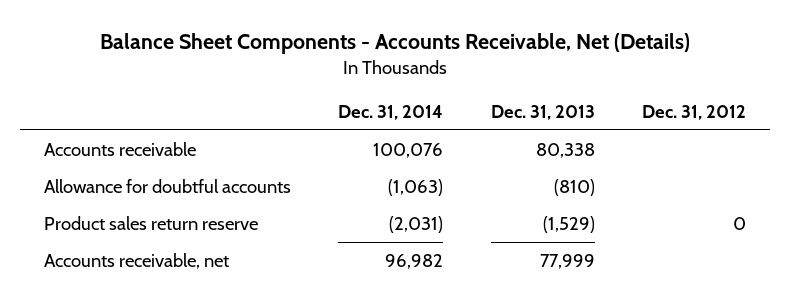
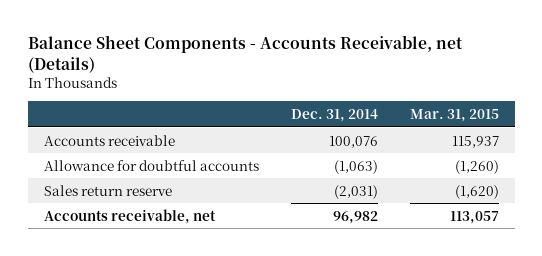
[100,33,691,55] Balance Sheet Components - Accounts Receivable, Net (Details) -> [27,34,463,73] Balance Sheet Components - Accounts Receivable, net (Details)
[490,104,595,120] Dec. 31, 2013 -> none
[642,104,747,120] Dec. 31, 2012 -> none
none -> [409,108,499,122] Mar. 31, 2015
[43,215,258,230] Product sales return reserve -> [43,184,172,196] Sales return reserve

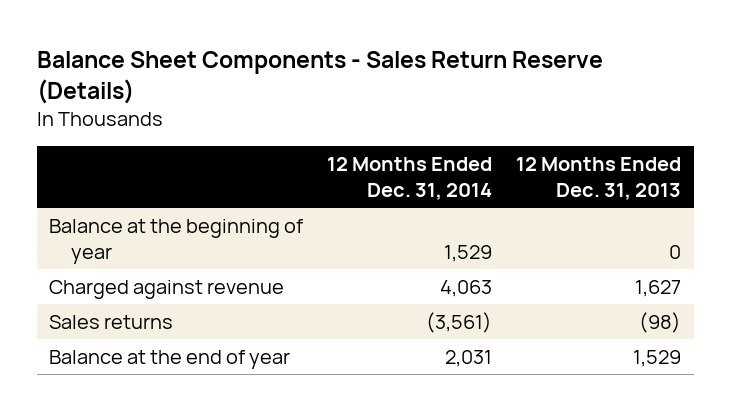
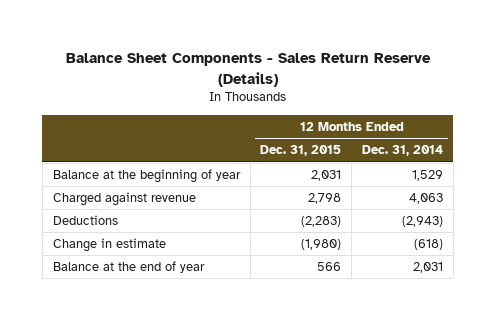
[516,157,682,201] 12 Months Ended Dec. 31, 2013 -> none
none -> [260,145,342,157] Dec. 31, 2015
[49,315,174,330] Sales returns -> none
none -> [52,215,118,226] Deductions
none -> [52,238,166,253] Change in estimate

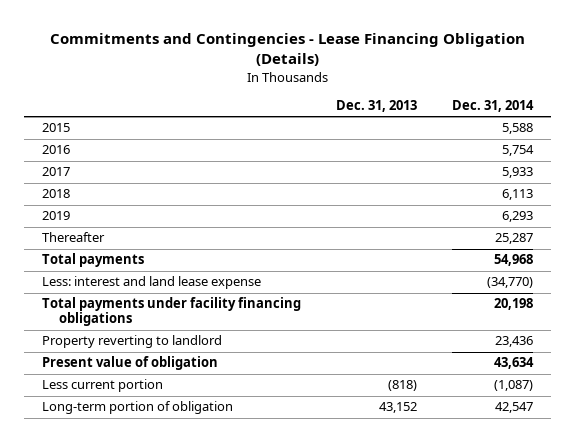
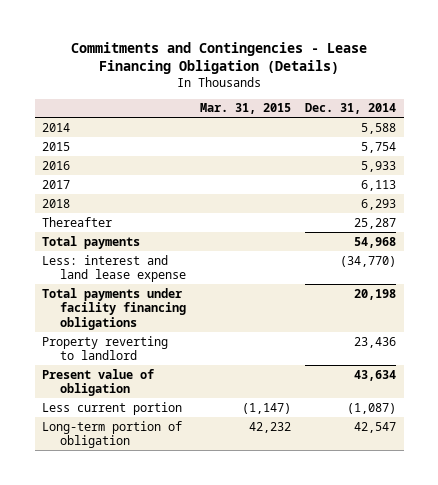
[336,99,418,112] Dec. 31, 2013 -> none
none -> [200,103,292,115] Mar. 31, 2015
[41,211,70,221] 2019 -> none
none -> [41,122,70,132] 2014
[502,123,534,135] 5,588 -> [361,141,397,153] 5,754
[502,145,535,157] 5,754 -> [361,160,397,172] 5,933
[502,167,534,179] 5,933 -> [361,179,397,191] 6,113
[502,189,534,201] 6,113 -> [361,198,397,210] 6,293

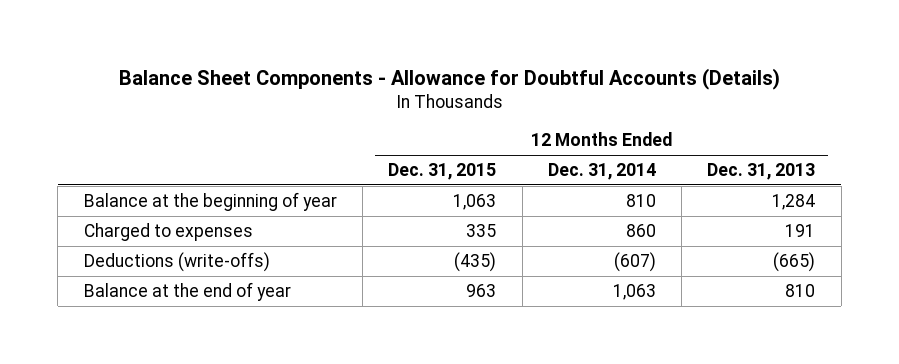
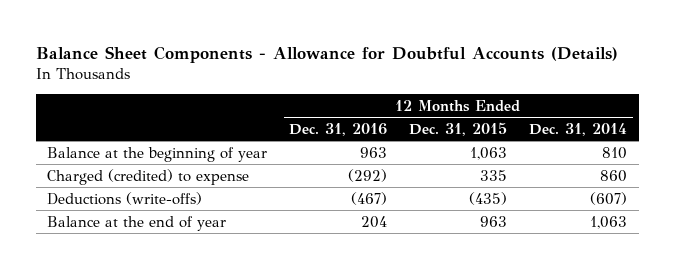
[707,163,816,181] Dec. 31, 2013 -> none
none -> [289,123,388,137] Dec. 31, 2016
[83,223,253,242] Charged to expenses -> [46,168,249,185] Charged (credited) to expense

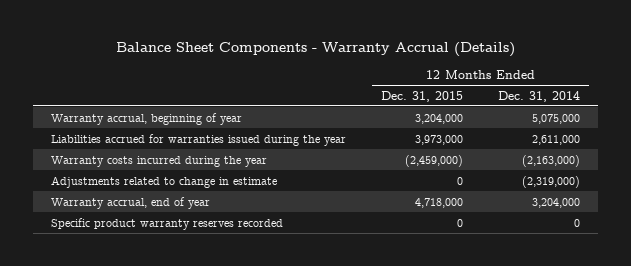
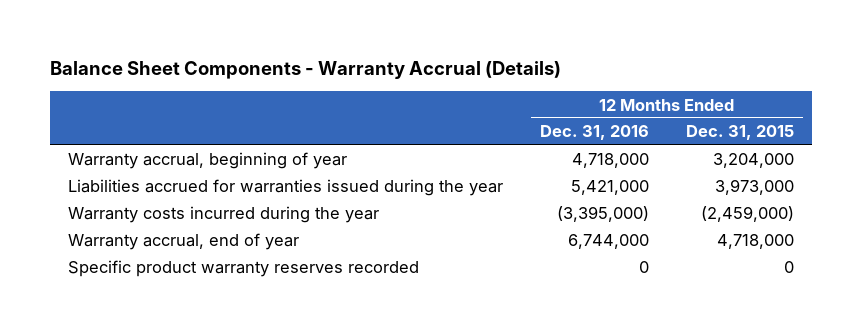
[498,90,581,102] Dec. 31, 2014 -> none
none -> [540,125,650,141] Dec. 31, 2016
[50,175,277,188] Adjustments related to change in estimate -> none

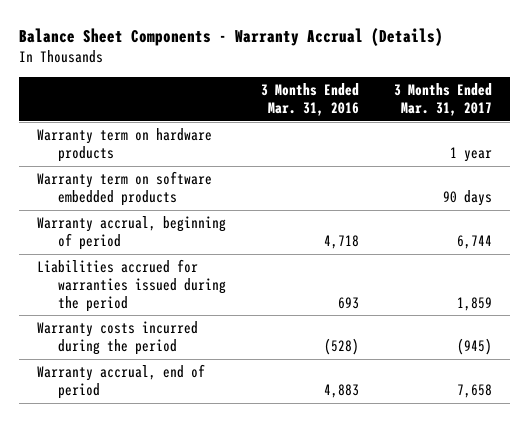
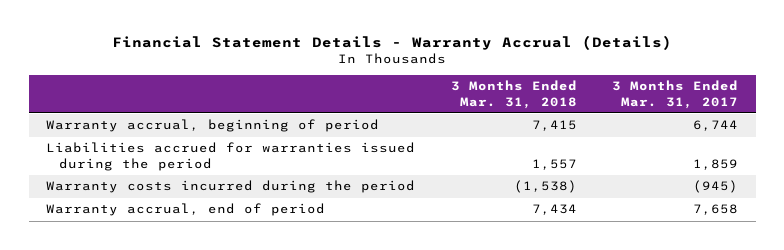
[19,28,444,47] Balance Sheet Components - Warranty Accrual (Details) -> [112,35,673,51] Financial Statement Details - Warranty Accrual (Details)
[261,83,360,117] 3 Months Ended Mar. 31, 2016 -> none
none -> [450,80,577,109] 3 Months Ended Mar. 31, 2018
[36,128,212,162] Warranty term on hardware products -> none
[36,171,212,206] Warranty term on software embedded products -> none

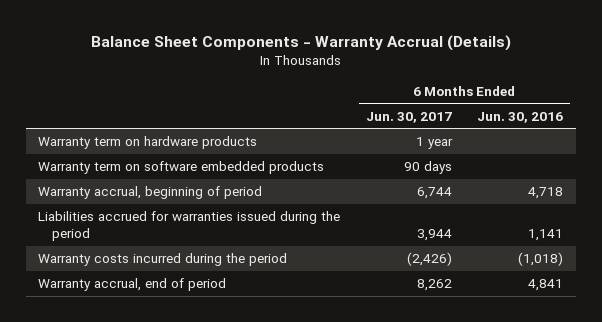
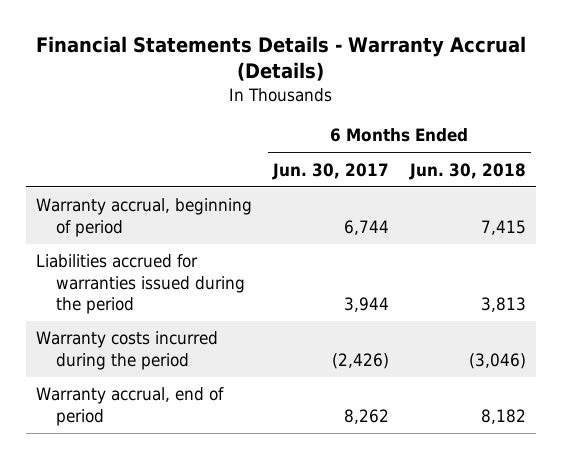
[90,34,511,51] Balance Sheet Components - Warranty Accrual (Details) -> [35,35,526,82] Financial Statements Details - Warranty Accrual (Details)
[477,111,564,123] Jun. 30, 2016 -> none
none -> [408,162,526,180] Jun. 30, 2018
[38,136,258,150] Warranty term on hardware products -> none
[38,161,325,175] Warranty term on software embedded products -> none

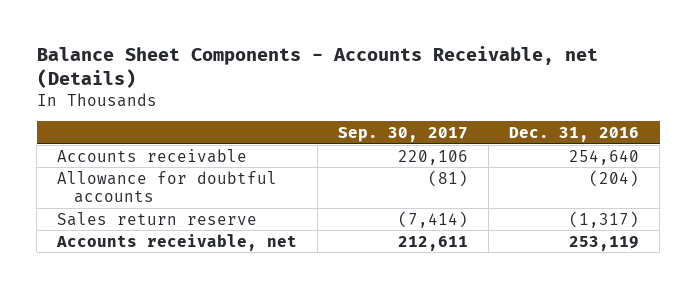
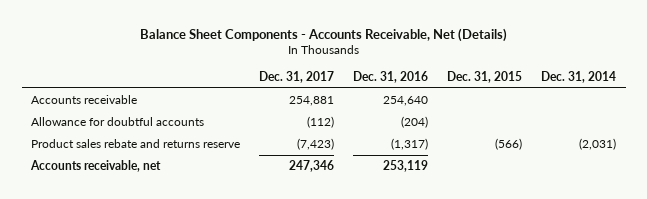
[36,45,598,88] Balance Sheet Components - Accounts Receivable, net (Details) -> [139,28,507,43] Balance Sheet Components - Accounts Receivable, Net (Details)
[338,127,469,143] Sep. 30, 2017 -> none
none -> [259,70,335,83] Dec. 31, 2017
none -> [447,70,523,83] Dec. 31, 2015
none -> [541,70,617,83] Dec. 31, 2014
[57,211,258,226] Sales return reserve -> [31,139,241,149] Product sales rebate and returns reserve

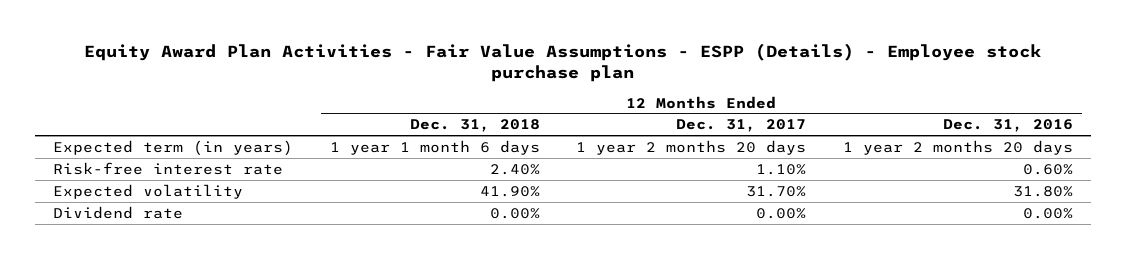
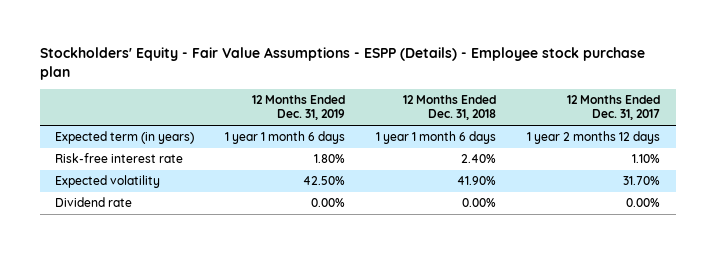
[83,42,1041,83] Equity Award Plan Activities - Fair Value Assumptions - ESPP (Details) - Employee stock purchase plan -> [39,47,645,80] Stockholders' Equity - Fair Value Assumptions - ESPP (Details) - Employee stock purchase plan
[942,119,1073,133] Dec. 31, 2016 -> none
none -> [252,94,346,121] 12 Months Ended Dec. 31, 2019
[576,139,807,155] 1 year 2 months 20 days -> [527,131,661,145] 1 year 2 months 12 days

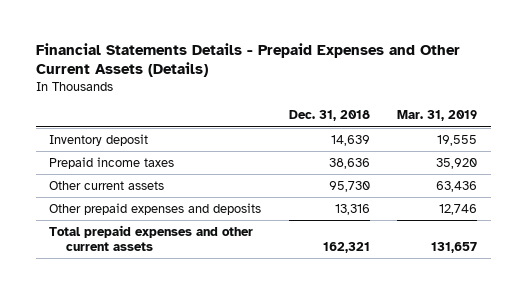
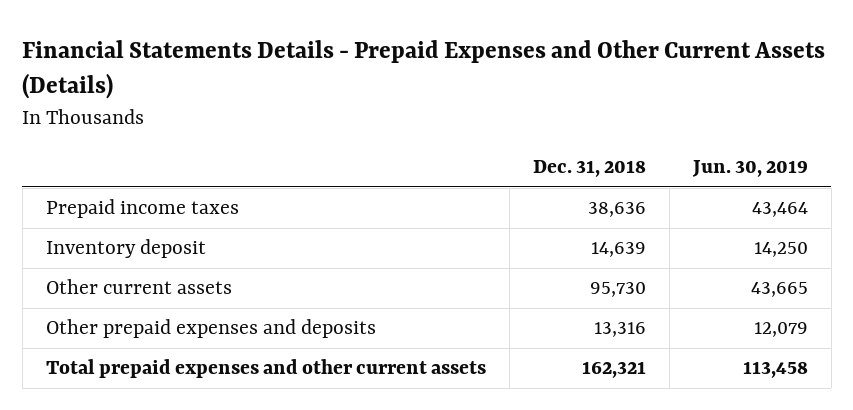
[397,110,478,122] Mar. 31, 2019 -> none
none -> [691,160,808,178] Jun. 30, 2019
[49,133,149,146] Inventory deposit -> [45,239,206,259] Inventory deposit

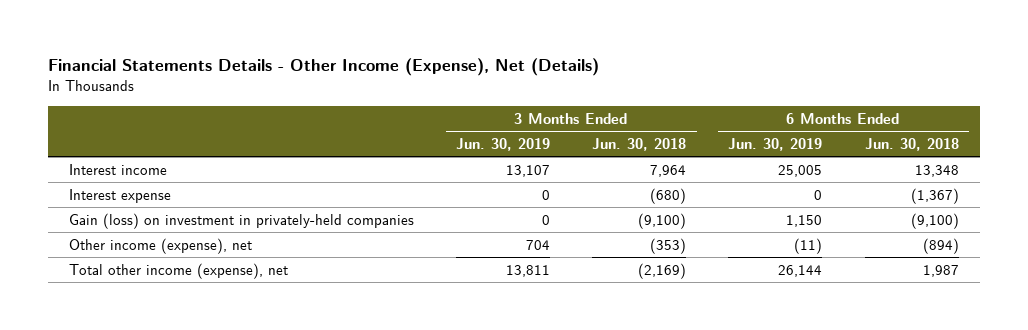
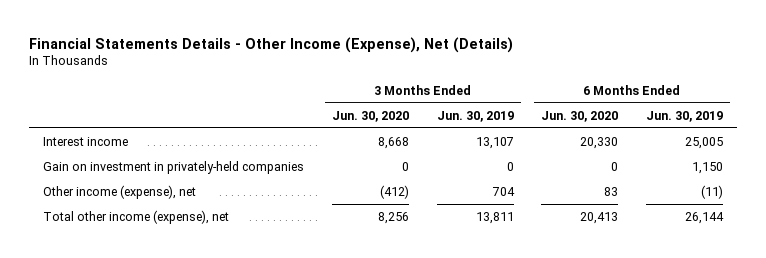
[592,137,687,151] Jun. 30, 2018 -> none
[864,137,959,151] Jun. 30, 2018 -> none
none -> [331,110,409,122] Jun. 30, 2020
none -> [541,110,619,122] Jun. 30, 2020
[68,188,171,203] Interest expense -> none
[68,212,414,229] Gain (loss) on investment in privately-held companies -> [43,160,305,174] Gain on investment in privately-held companies

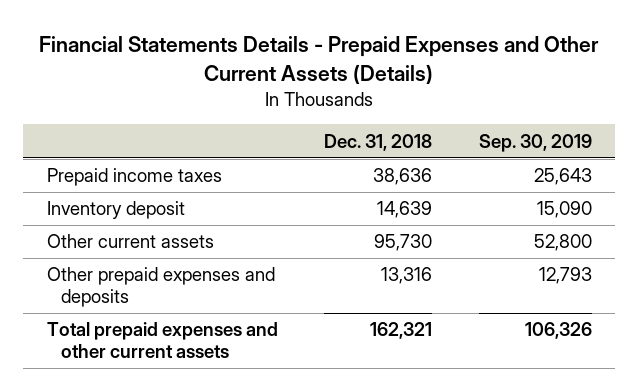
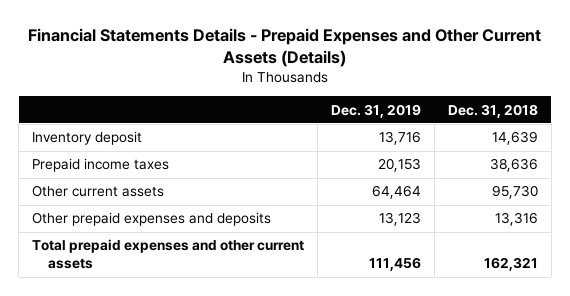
[478,133,592,152] Sep. 30, 2019 -> none
none -> [330,103,421,118] Dec. 31, 2019
[46,168,222,187] Prepaid income taxes -> [32,158,170,173] Prepaid income taxes

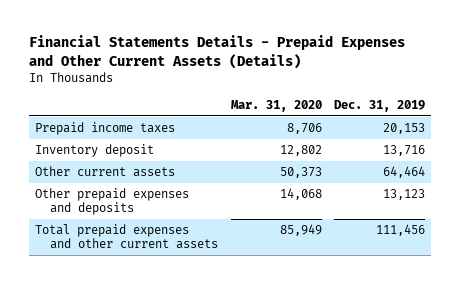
[447,103,538,118] Dec. 31, 2018 -> none
none -> [230,99,322,112] Mar. 31, 2020
[32,131,143,146] Inventory deposit -> [35,144,155,158] Inventory deposit

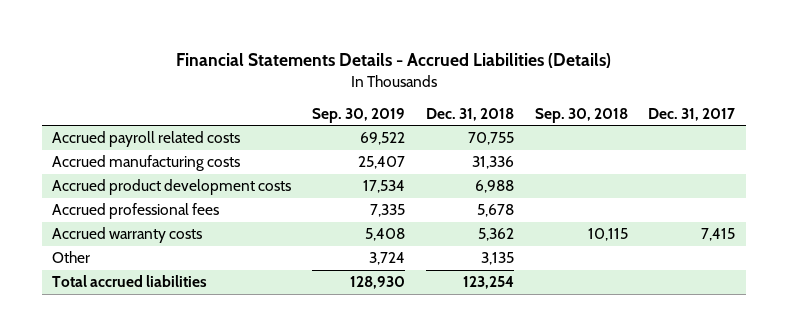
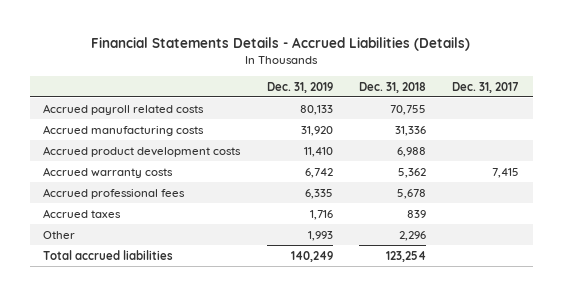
[312,108,406,124] Sep. 30, 2019 -> none
[534,108,628,124] Sep. 30, 2018 -> none
none -> [266,81,333,93] Dec. 31, 2019
[52,203,220,220] Accrued professional fees -> [43,187,186,199] Accrued professional fees
none -> [43,208,122,218] Accrued taxes
[480,252,514,266] 3,135 -> [399,230,427,241] 2,296

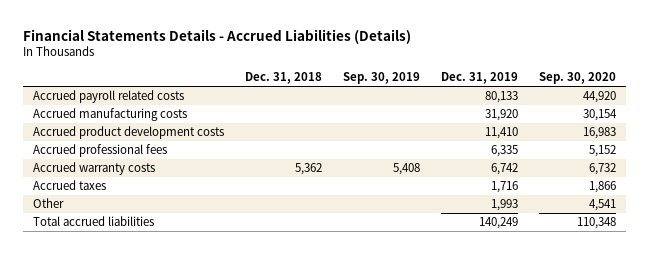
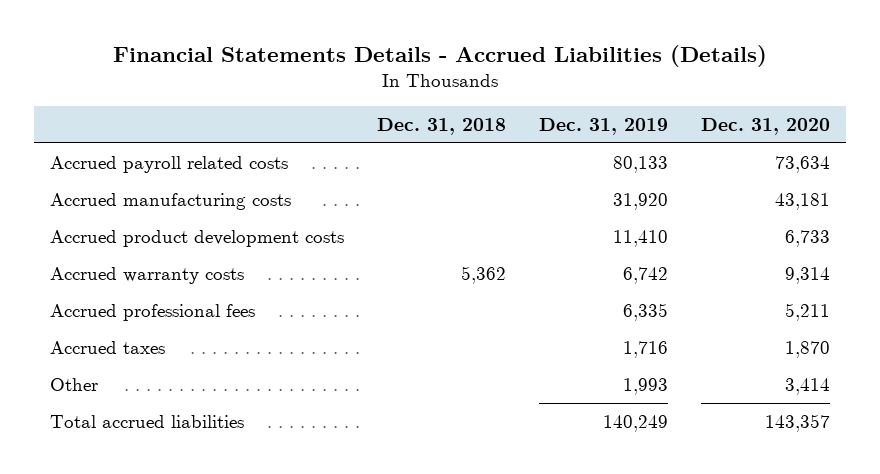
[342,72,420,85] Sep. 30, 2019 -> none
[538,72,616,85] Sep. 30, 2020 -> none
none -> [700,117,830,135] Dec. 31, 2020
[33,144,168,158] Accrued professional fees -> [49,303,255,321] Accrued professional fees

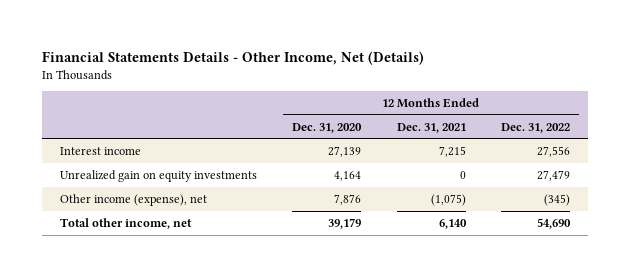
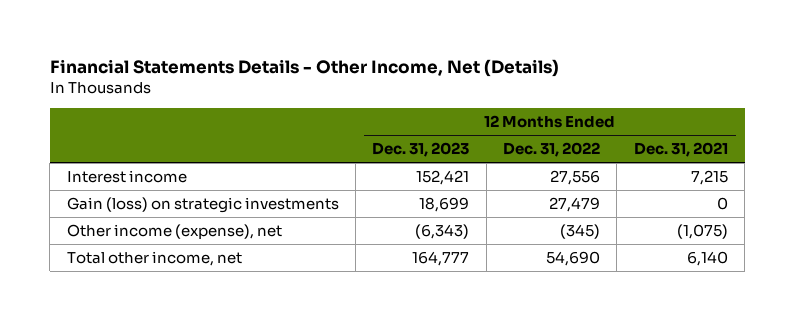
[292,122,363,133] Dec. 31, 2020 -> none
none -> [372,142,470,158] Dec. 31, 2023
[59,169,257,182] Unrealized gain on equity investments -> [66,197,339,214] Gain (loss) on strategic investments

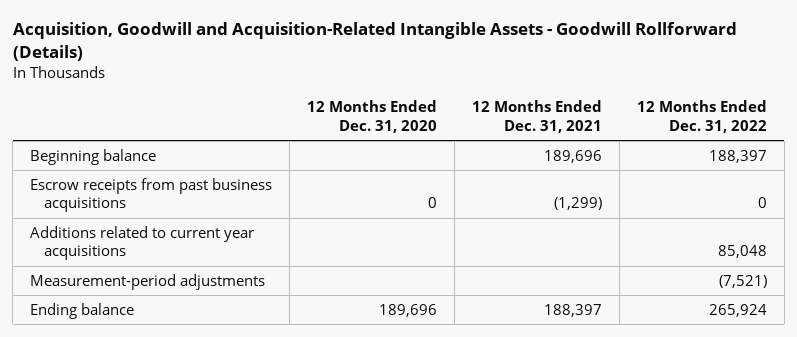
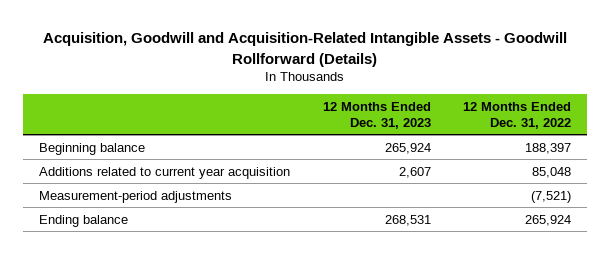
[307,100,438,133] 12 Months Ended Dec. 31, 2020 -> none
[472,100,603,133] 12 Months Ended Dec. 31, 2021 -> none
none -> [322,101,431,129] 12 Months Ended Dec. 31, 2023
[30,177,273,213] Escrow receipts from past business acquisitions -> none
[30,225,255,261] Additions related to current year acquisitions -> [39,166,291,179] Additions related to current year acquisition

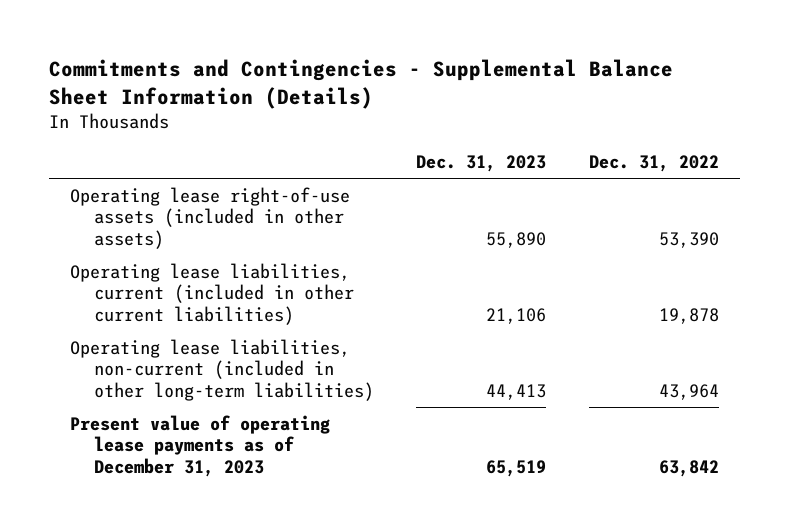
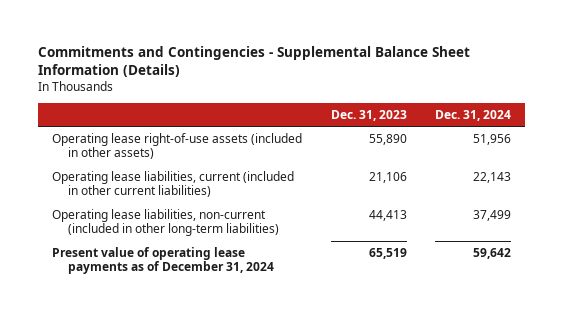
[588,155,719,173] Dec. 31, 2022 -> none
none -> [435,109,512,121] Dec. 31, 2024
[69,414,330,478] Present value of operating lease payments as of December 31, 2023 -> [52,246,275,275] Present value of operating lease payments as of December 31, 2024

